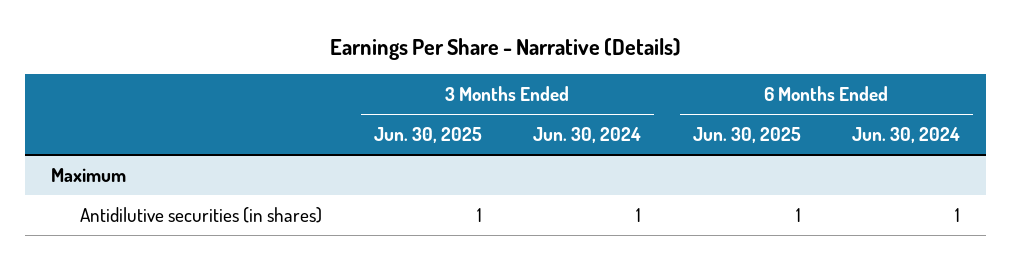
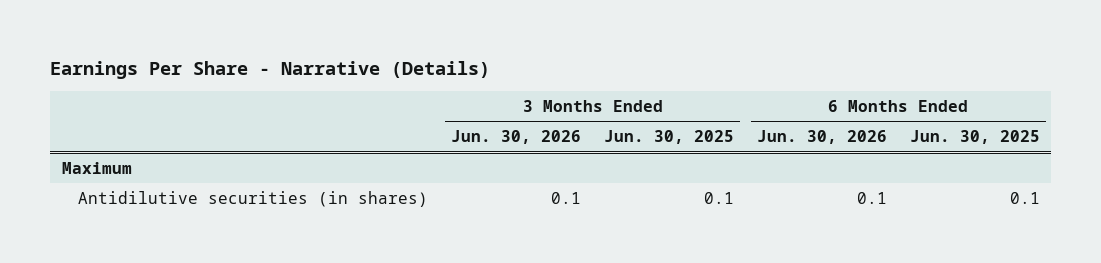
[533,127,642,144] Jun. 30, 2024 -> none
[852,127,961,144] Jun. 30, 2024 -> none
none -> [451,130,582,145] Jun. 30, 2026
none -> [756,130,887,145] Jun. 30, 2026
[476,207,482,222] 1 -> [704,191,735,204] 0.1
[795,207,801,222] 1 -> [1009,191,1040,204] 0.1

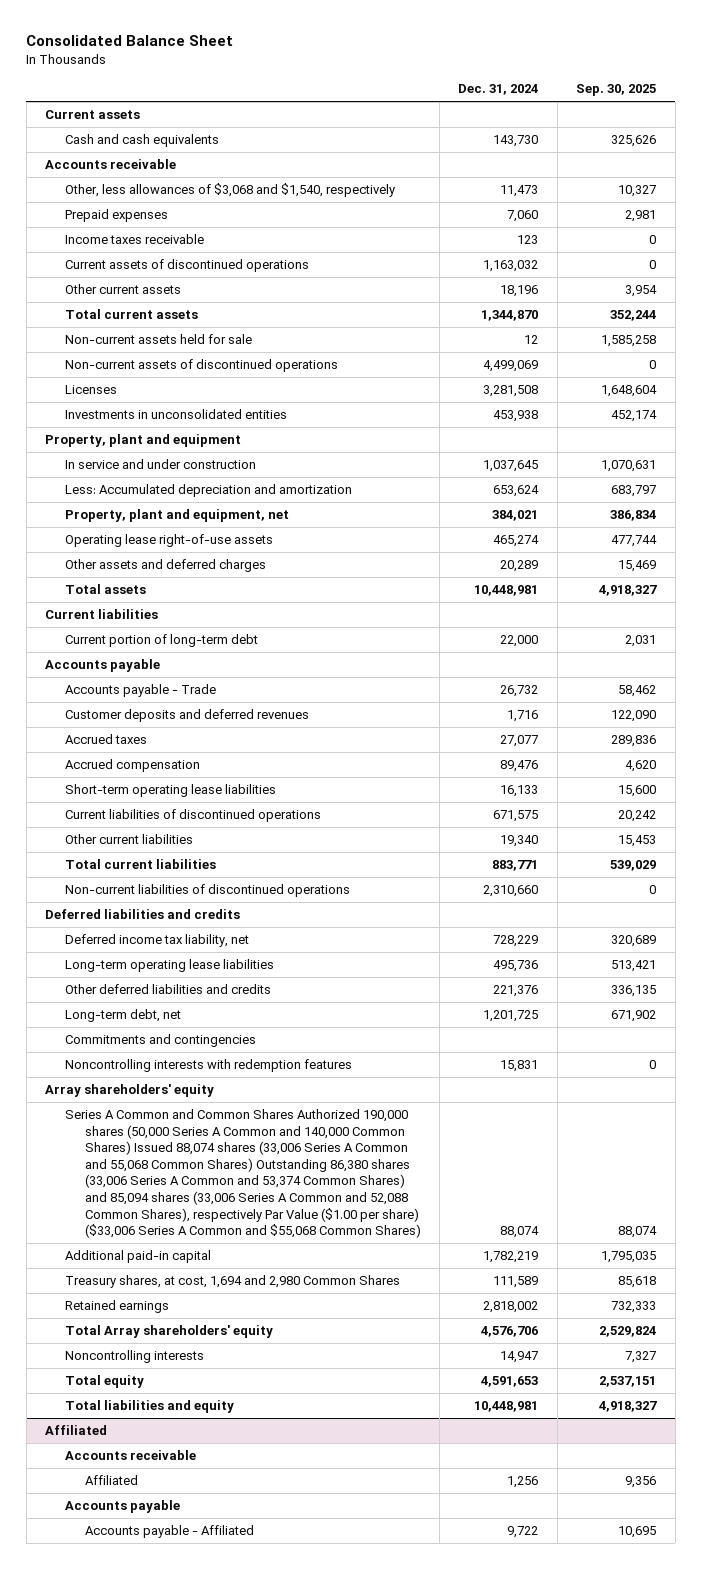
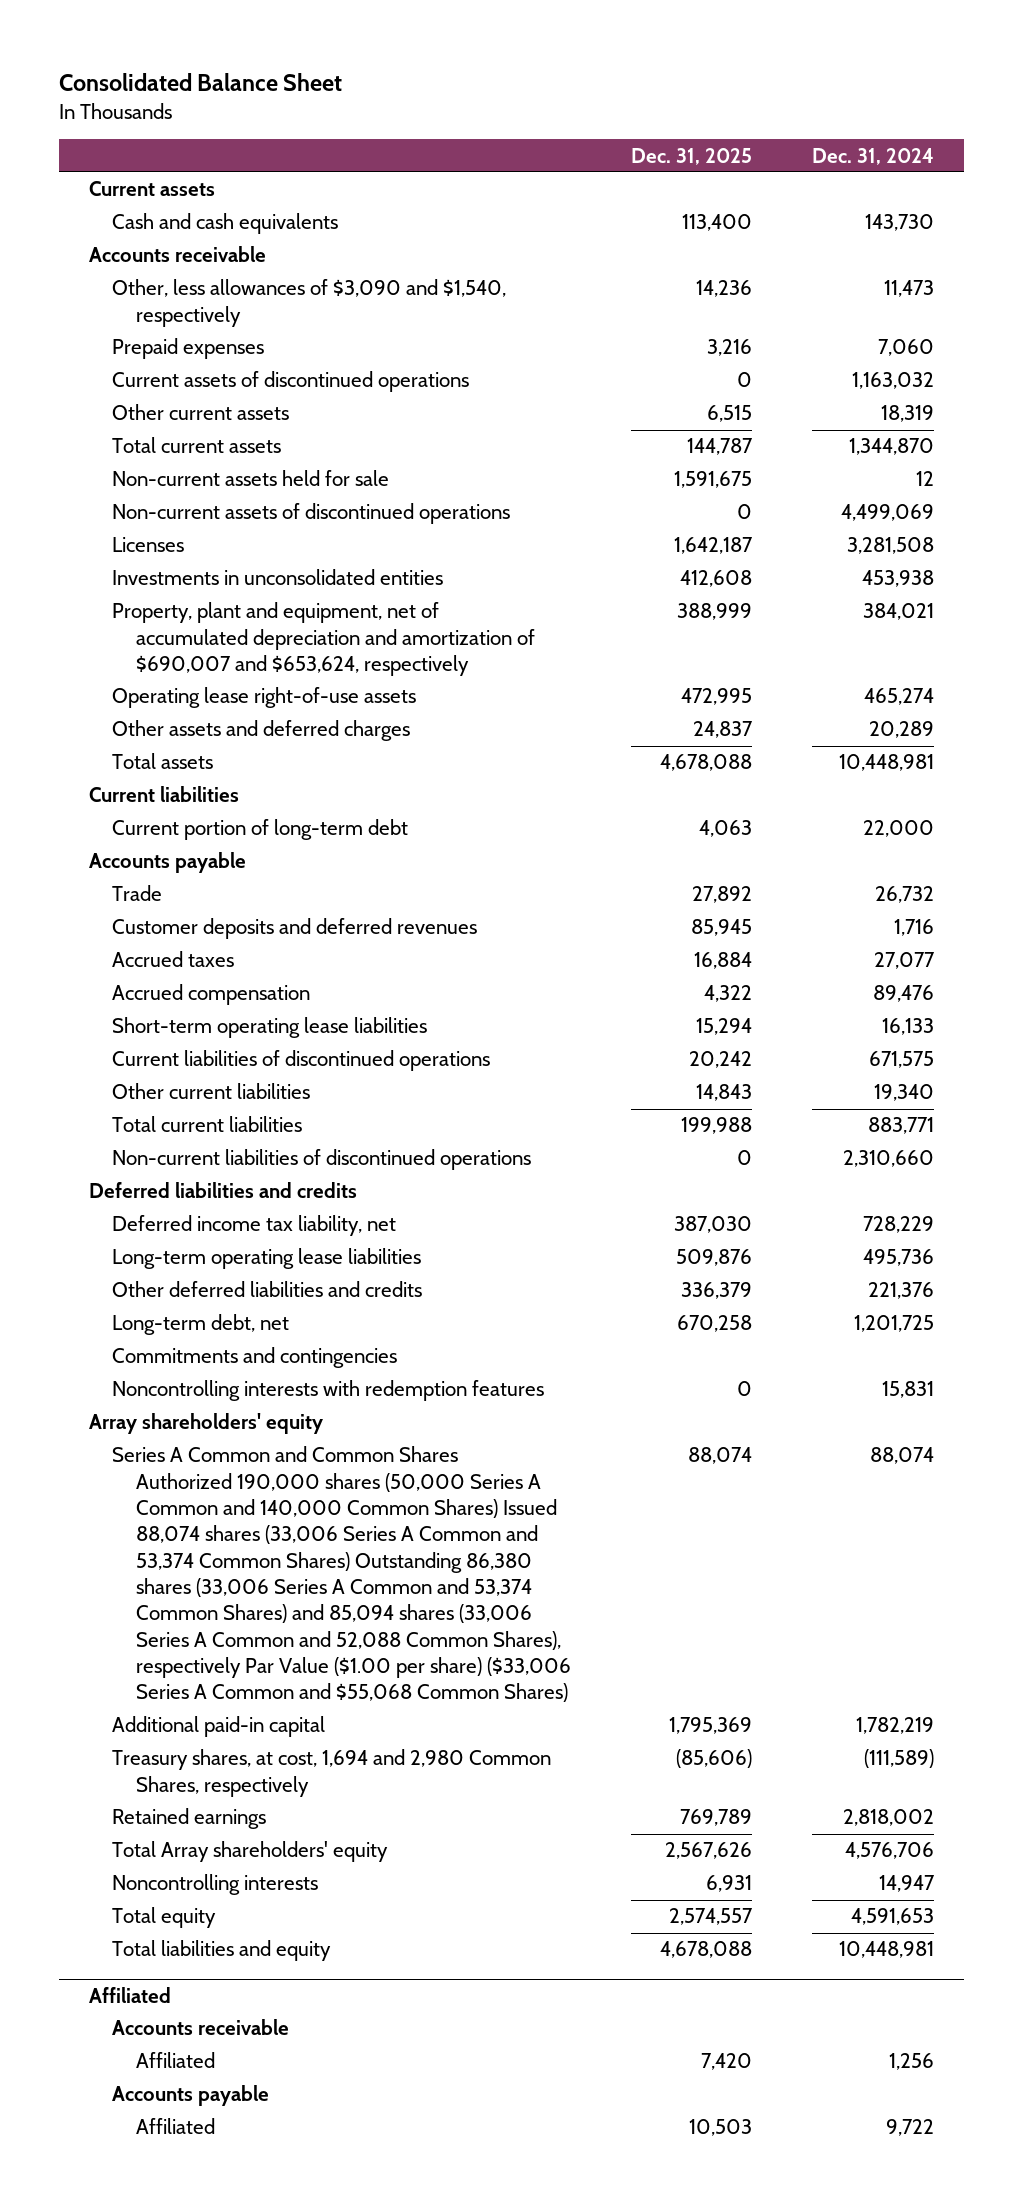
[576,84,657,97] Sep. 30, 2025 -> none
none -> [630,147,752,165] Dec. 31, 2025
[64,183,395,198] Other, less allowances of $3,068 and $1,540, respectively -> [112,279,507,327] Other, less allowances of $3,090 and $1,540, respectively
[64,234,204,245] Income taxes receivable -> none
[500,285,539,298] 18,196 -> [881,405,935,423] 18,319
[45,434,242,448] Property, plant and equipment -> none
[64,459,256,470] In service and under construction -> none
[64,484,352,498] Less: Accumulated depreciation and amortization -> none
[64,509,289,523] Property, plant and equipment, net -> [112,602,535,677] Property, plant and equipment, net of accumulated depreciation and amortization of $690,007 and $653,624, respectively
[64,684,216,698] Accounts payable - Trade -> [112,885,163,902] Trade
[64,1109,421,1239] Series A Common and Common Shares Authorized 190,000 shares (50,000 Series A Common and 140,000 Common Shares) Issued 88,074 shares (33,006 Series A Common and 55,068 Common Shares) Outstanding 86,380 shares (33,006 Series A Common and 53,374 Common Shares) and 85,094 shares (33,006 Series A Common and 52,088 Common Shares), respectively Par Value ($1.00 per share) ($33,006 Series A Common and $55,068 Common Shares) -> [112,1446,571,1703] Series A Common and Common Shares Authorized 190,000 shares (50,000 Series A Common and 140,000 Common Shares) Issued 88,074 shares (33,006 Series A Common and 53,374 Common Shares) Outstanding 86,380 shares (33,006 Series A Common and 53,374 Common Shares) and 85,094 shares (33,006 Series A Common and 52,088 Common Shares), respectively Par Value ($1.00 per share) ($33,006 Series A Common and $55,068 Common Shares)
[64,1275,400,1289] Treasury shares, at cost, 1,694 and 2,980 Common Shares -> [112,1749,552,1797] Treasury shares, at cost, 1,694 and 2,980 Common Shares, respectively
[493,1276,539,1289] 111,589 -> [864,1749,935,1769] (111,589)
[84,1525,254,1539] Accounts payable - Affiliated -> [135,2118,215,2135] Affiliated

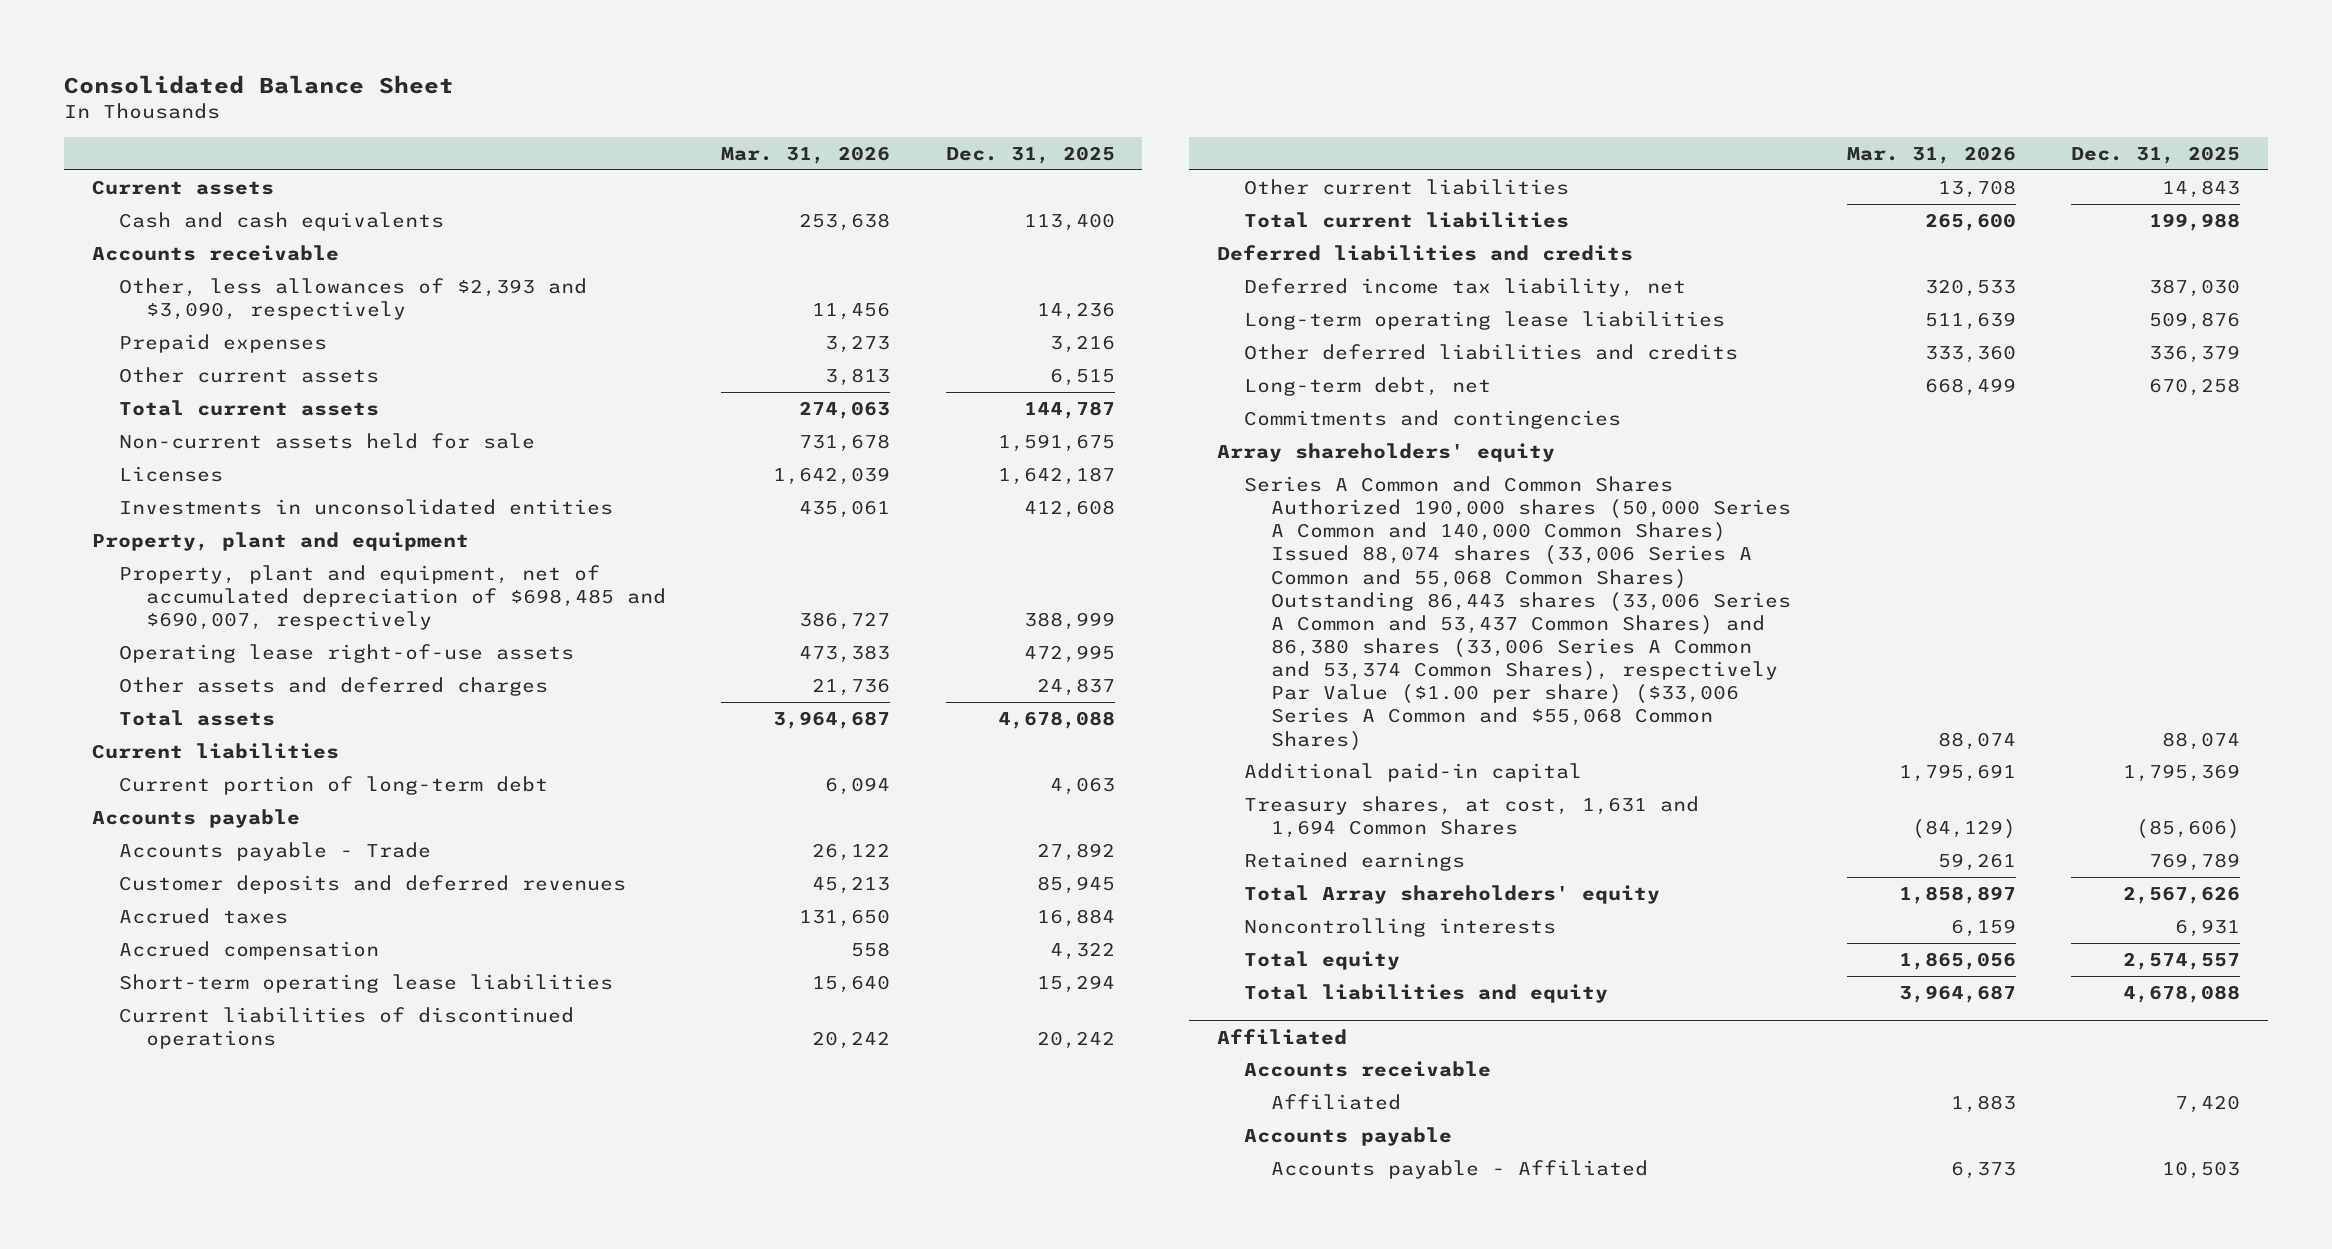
[812,147,935,165] Dec. 31, 2024 -> none
none -> [721,145,891,164] Mar. 31, 2026
[112,279,507,327] Other, less allowances of $3,090 and $1,540, respectively -> [118,277,587,321] Other, less allowances of $2,393 and $3,090, respectively
[112,371,470,393] Current assets of discontinued operations -> none
[112,503,511,525] Non-current assets of discontinued operations -> none
none -> [91,531,469,551] Property, plant and equipment
[112,602,535,677] Property, plant and equipment, net of accumulated depreciation and amortization of $690,007 and $653,624, respectively -> [118,564,667,631] Property, plant and equipment, net of accumulated depreciation of $698,485 and $690,007, respectively
[112,885,163,902] Trade -> [118,841,431,861] Accounts payable - Trade
[112,1149,532,1171] Non-current liabilities of discontinued operations -> none
[112,1380,545,1402] Noncontrolling interests with redemption features -> none
[112,1446,571,1703] Series A Common and Common Shares Authorized 190,000 shares (50,000 Series A Common and 140,000 Common Shares) Issued 88,074 shares (33,006 Series A Common and 53,374 Common Shares) Outstanding 86,380 shares (33,006 Series A Common and 53,374 Common Shares) and 85,094 shares (33,006 Series A Common and 52,088 Common Shares), respectively Par Value ($1.00 per share) ($33,006 Series A Common and $55,068 Common Shares) -> [1244,475,1792,751] Series A Common and Common Shares Authorized 190,000 shares (50,000 Series A Common and 140,000 Common Shares) Issued 88,074 shares (33,006 Series A Common and 55,068 Common Shares) Outstanding 86,443 shares (33,006 Series A Common and 53,437 Common Shares) and 86,380 shares (33,006 Series A Common and 53,374 Common Shares), respectively Par Value ($1.00 per share) ($33,006 Series A Common and $55,068 Common Shares)
[112,1749,552,1797] Treasury shares, at cost, 1,694 and 2,980 Common Shares, respectively -> [1244,795,1700,839] Treasury shares, at cost, 1,631 and 1,694 Common Shares
[135,2118,215,2135] Affiliated -> [1271,1159,1649,1179] Accounts payable - Affiliated

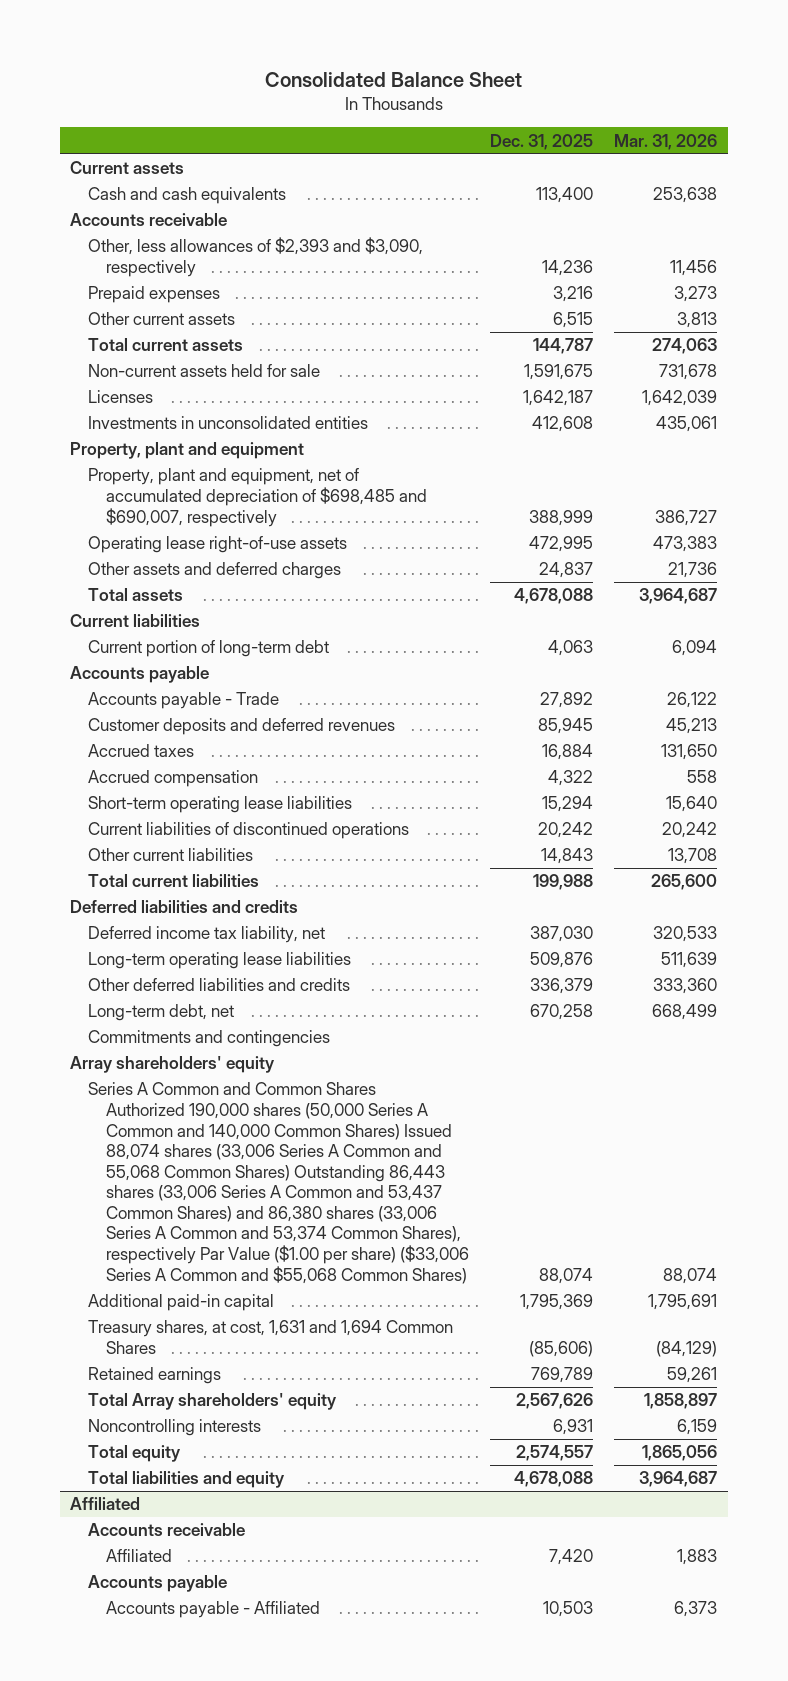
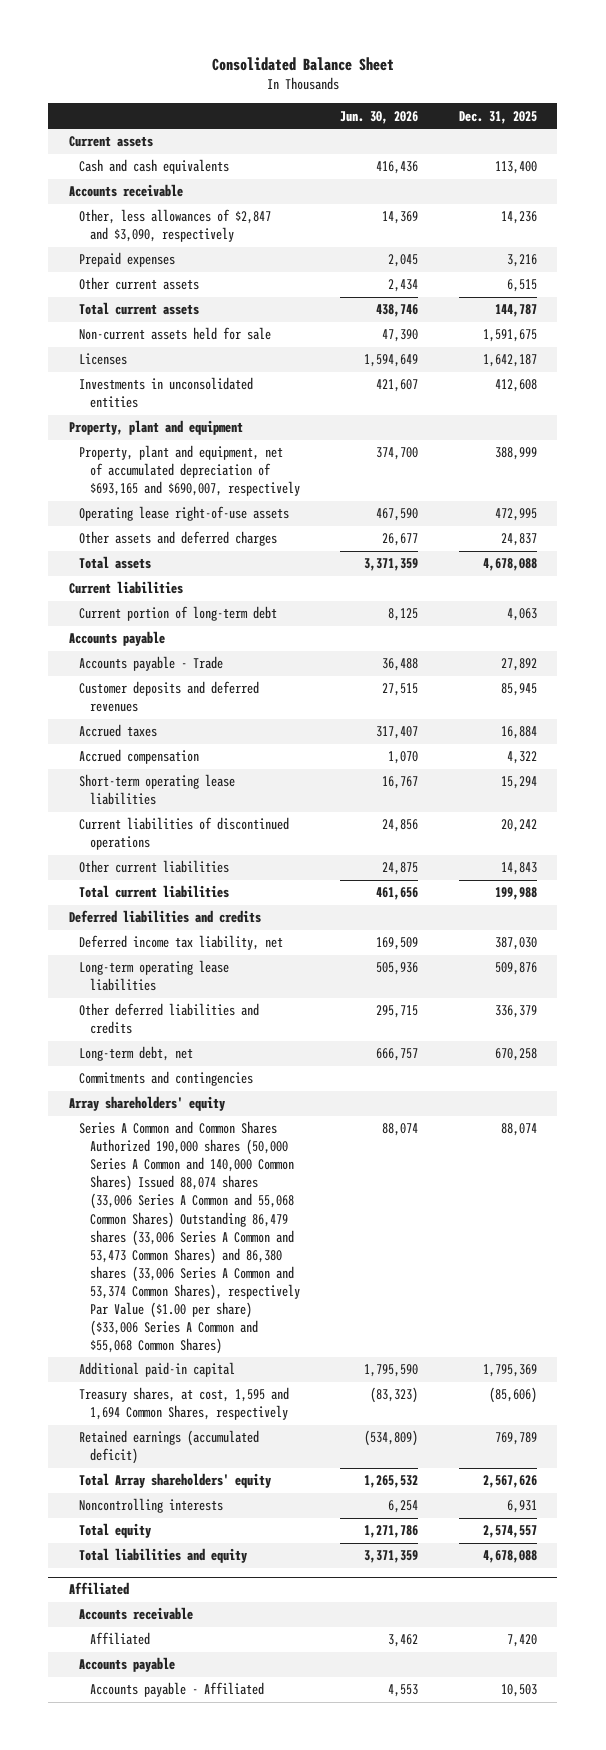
[614,133,718,150] Mar. 31, 2026 -> none
none -> [340,110,419,124] Jun. 30, 2026
[88,237,424,278] Other, less allowances of $2,393 and $3,090, respectively -> [79,209,272,243] Other, less allowances of $2,847 and $3,090, respectively
[88,468,427,527] Property, plant and equipment, net of accumulated depreciation of $698,485 and $690,007, respectively -> [79,445,300,497] Property, plant and equipment, net of accumulated depreciation of $693,165 and $690,007, respectively
[88,1082,469,1284] Series A Common and Common Shares Authorized 190,000 shares (50,000 Series A Common and 140,000 Common Shares) Issued 88,074 shares (33,006 Series A Common and 55,068 Common Shares) Outstanding 86,443 shares (33,006 Series A Common and 53,437 Common Shares) and 86,380 shares (33,006 Series A Common and 53,374 Common Shares), respectively Par Value ($1.00 per share) ($33,006 Series A Common and $55,068 Common Shares) -> [79,1121,300,1354] Series A Common and Common Shares Authorized 190,000 shares (50,000 Series A Common and 140,000 Common Shares) Issued 88,074 shares (33,006 Series A Common and 55,068 Common Shares) Outstanding 86,479 shares (33,006 Series A Common and 53,473 Common Shares) and 86,380 shares (33,006 Series A Common and 53,374 Common Shares), respectively Par Value ($1.00 per share) ($33,006 Series A Common and $55,068 Common Shares)
[88,1320,454,1355] Treasury shares, at cost, 1,631 and 1,694 Common Shares -> [79,1387,290,1421] Treasury shares, at cost, 1,595 and 1,694 Common Shares, respectively
[88,1367,222,1385] Retained earnings -> [79,1430,260,1465] Retained earnings (accumulated deficit)

